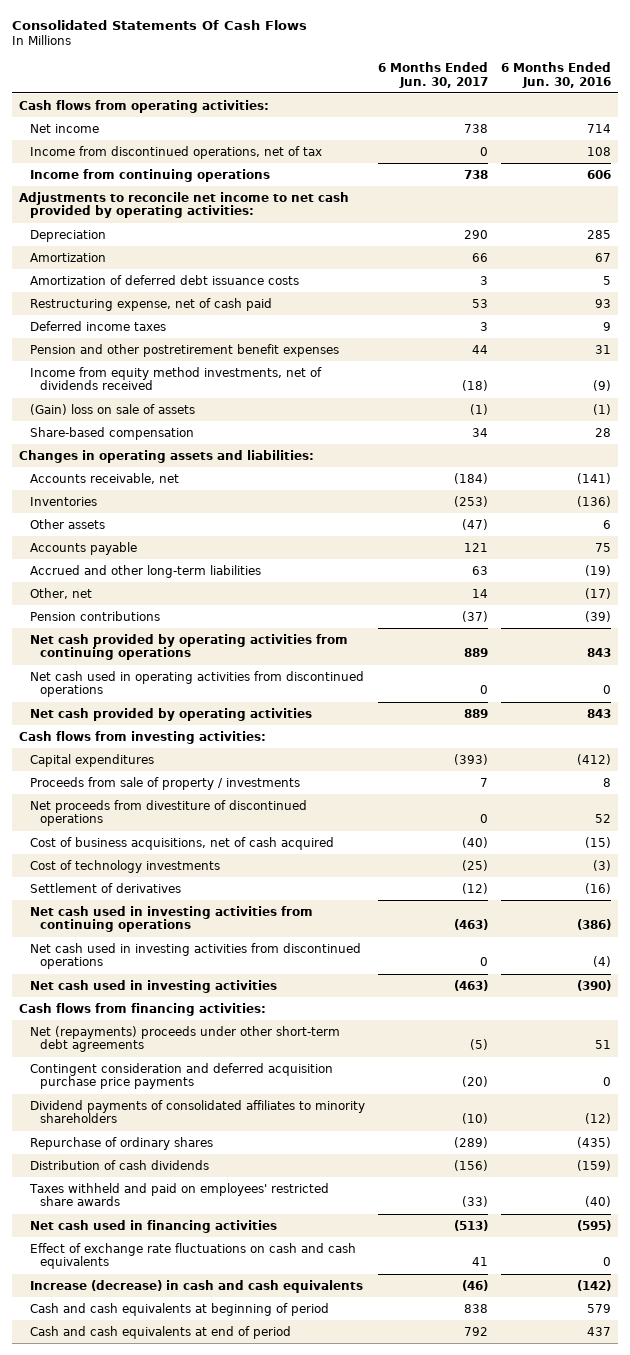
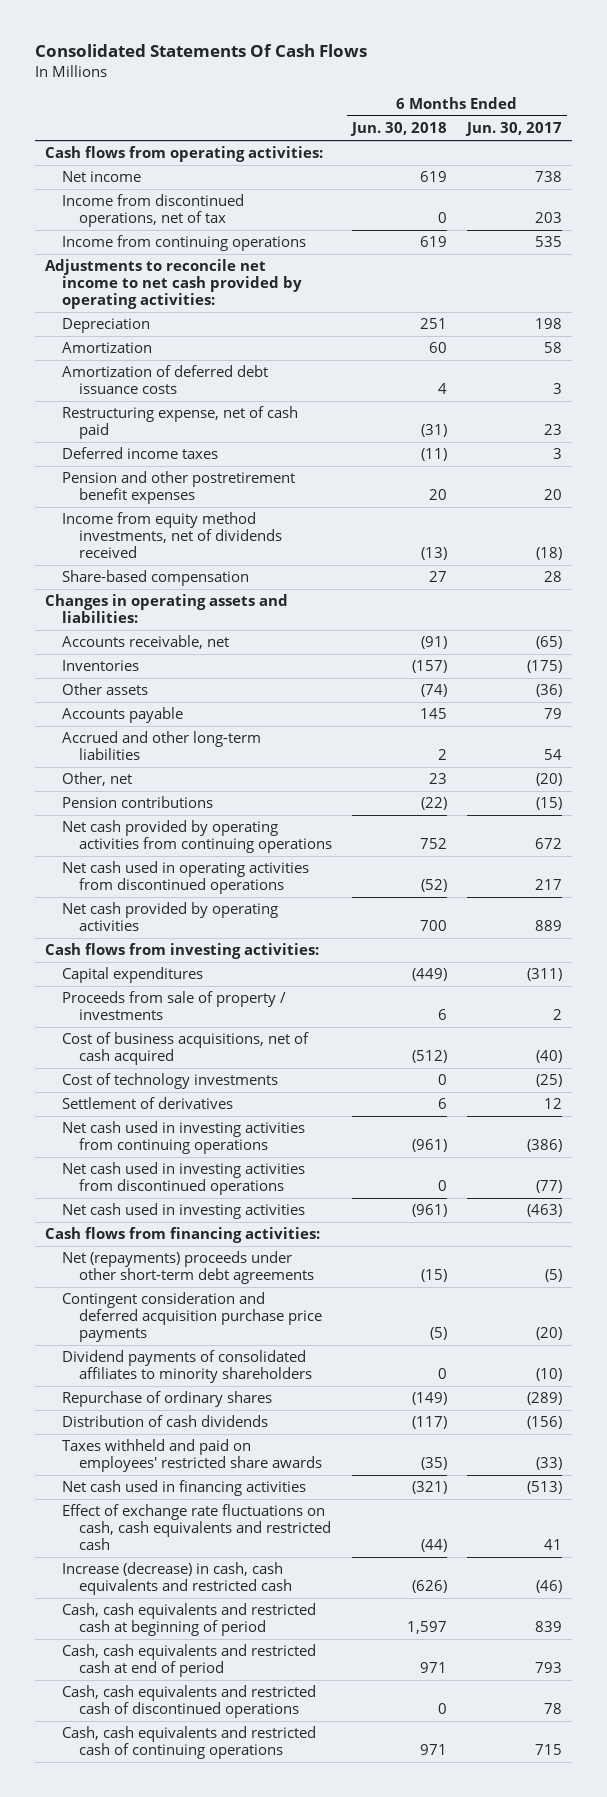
[501,61,612,88] 6 Months Ended Jun. 30, 2016 -> none
none -> [350,122,448,137] Jun. 30, 2018
[479,146,488,156] 0 -> [535,212,563,224] 203
[463,169,488,179] 738 -> [535,236,563,248] 535
[463,229,488,239] 290 -> [535,318,563,330] 198
[471,252,488,262] 66 -> [544,342,563,354] 58
[471,298,488,308] 53 -> [544,424,563,436] 23
[471,344,488,354] 44 -> [544,489,563,501] 20
[29,403,195,415] (Gain) loss on sale of assets -> none
[471,427,488,437] 34 -> [544,571,563,583] 28
[453,472,488,484] (184) -> [536,636,563,650] (65)
[453,495,488,507] (253) -> [527,660,563,674] (175)
[461,518,488,530] (47) -> [536,684,563,698] (36)
[463,542,488,552] 121 -> [544,708,563,720] 79
[471,565,488,575] 63 -> [544,749,563,761] 54
[471,588,488,598] 14 -> [536,773,563,787] (20)
[461,610,488,622] (37) -> [536,797,563,811] (15)
[463,648,488,658] 889 -> [535,838,563,850] 672
[479,685,488,695] 0 -> [535,879,563,891] 217
[29,799,307,827] Net proceeds from divestiture of discontinued operations -> none
[453,753,488,765] (393) -> [527,968,563,982] (311)
[479,777,488,787] 7 -> [553,1009,563,1021] 2
[461,882,488,894] (12) -> [544,1098,563,1110] 12
[453,919,488,931] (463) -> [527,1139,563,1153] (386)
[479,957,488,967] 0 -> [536,1180,563,1194] (77)
[29,1242,356,1270] Effect of exchange rate fluctuations on cash and cash equivalents -> [61,1504,332,1551] Effect of exchange rate fluctuations on cash, cash equivalents and restricted cash
[29,1279,363,1293] Increase (decrease) in cash and cash equivalents -> [61,1562,293,1596] Increase (decrease) in cash, cash equivalents and restricted cash
[29,1302,329,1316] Cash and cash equivalents at beginning of period -> [61,1603,316,1637] Cash, cash equivalents and restricted cash at beginning of period
[463,1303,488,1313] 838 -> [535,1621,563,1633] 839
[29,1325,291,1339] Cash and cash equivalents at end of period -> [61,1644,316,1678] Cash, cash equivalents and restricted cash at end of period
[463,1326,488,1336] 792 -> [535,1662,563,1674] 793
none -> [61,1685,316,1719] Cash, cash equivalents and restricted cash of discontinued operations
none -> [61,1726,316,1760] Cash, cash equivalents and restricted cash of continuing operations

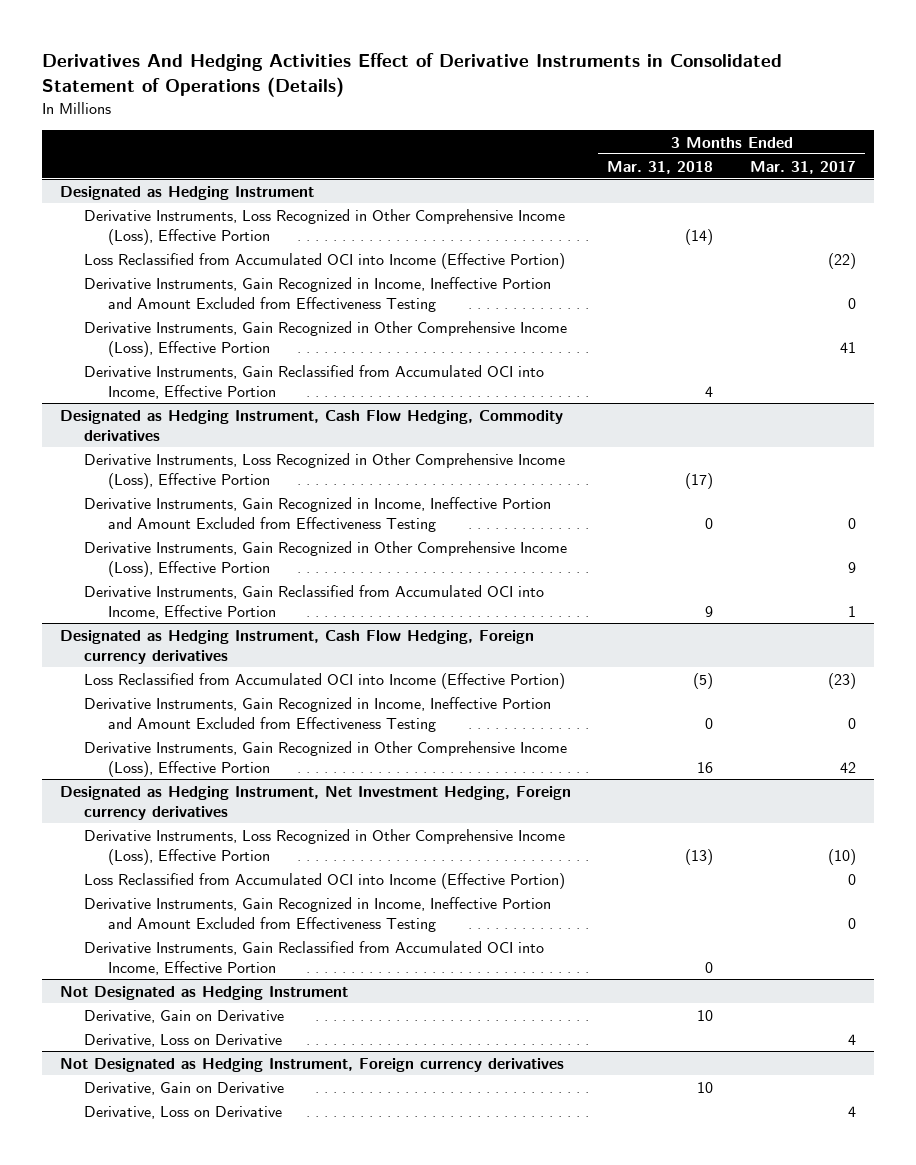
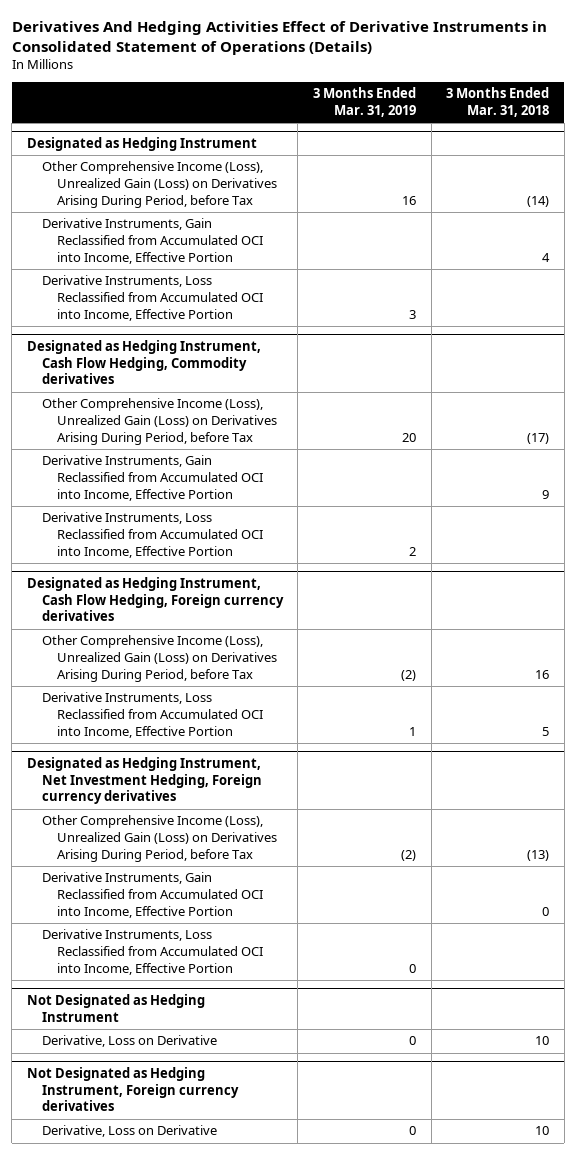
[749,160,856,174] Mar. 31, 2017 -> none
none -> [312,87,416,118] 3 Months Ended Mar. 31, 2019
[83,208,565,245] Derivative Instruments, Loss Recognized in Other Comprehensive Income (Loss), Effective Portion -> none
[83,252,565,269] Loss Reclassified from Accumulated OCI into Income (Effective Portion) -> none
[83,276,551,312] Derivative Instruments, Gain Recognized in Income, Ineffective Portion and Amount Excluded from Effectiveness Testing -> none
[83,320,567,357] Derivative Instruments, Gain Recognized in Other Comprehensive Income (Loss), Effective Portion -> none
none -> [41,161,277,208] Other Comprehensive Income (Loss), Unrealized Gain (Loss) on Derivatives Arising During Period, before Tax
none -> [41,275,263,321] Derivative Instruments, Loss Reclassified from Accumulated OCI into Income, Effective Portion
[83,452,565,489] Derivative Instruments, Loss Recognized in Other Comprehensive Income (Loss), Effective Portion -> none
[83,496,551,532] Derivative Instruments, Gain Recognized in Income, Ineffective Portion and Amount Excluded from Effectiveness Testing -> none
[83,540,567,577] Derivative Instruments, Gain Recognized in Other Comprehensive Income (Loss), Effective Portion -> none
none -> [41,398,277,445] Other Comprehensive Income (Loss), Unrealized Gain (Loss) on Derivatives Arising During Period, before Tax
none -> [41,512,263,558] Derivative Instruments, Loss Reclassified from Accumulated OCI into Income, Effective Portion
[83,696,551,732] Derivative Instruments, Gain Recognized in Income, Ineffective Portion and Amount Excluded from Effectiveness Testing -> none
[83,740,567,777] Derivative Instruments, Gain Recognized in Other Comprehensive Income (Loss), Effective Portion -> none
none -> [41,635,277,682] Other Comprehensive Income (Loss), Unrealized Gain (Loss) on Derivatives Arising During Period, before Tax
[83,672,565,689] Loss Reclassified from Accumulated OCI into Income (Effective Portion) -> [41,692,263,738] Derivative Instruments, Loss Reclassified from Accumulated OCI into Income, Effective Portion
[693,672,714,689] (5) -> [542,726,550,736] 5
[83,828,565,865] Derivative Instruments, Loss Recognized in Other Comprehensive Income (Loss), Effective Portion -> none
[83,872,565,889] Loss Reclassified from Accumulated OCI into Income (Effective Portion) -> none
[83,896,551,932] Derivative Instruments, Gain Recognized in Income, Ineffective Portion and Amount Excluded from Effectiveness Testing -> none
none -> [41,815,277,862] Other Comprehensive Income (Loss), Unrealized Gain (Loss) on Derivatives Arising During Period, before Tax
none -> [41,929,263,975] Derivative Instruments, Loss Reclassified from Accumulated OCI into Income, Effective Portion
[83,1033,282,1047] Derivative, Loss on Derivative -> none
[83,1009,284,1023] Derivative, Gain on Derivative -> [41,1035,217,1048] Derivative, Loss on Derivative
[83,1105,282,1119] Derivative, Loss on Derivative -> none
[83,1081,284,1095] Derivative, Gain on Derivative -> [41,1125,217,1138] Derivative, Loss on Derivative

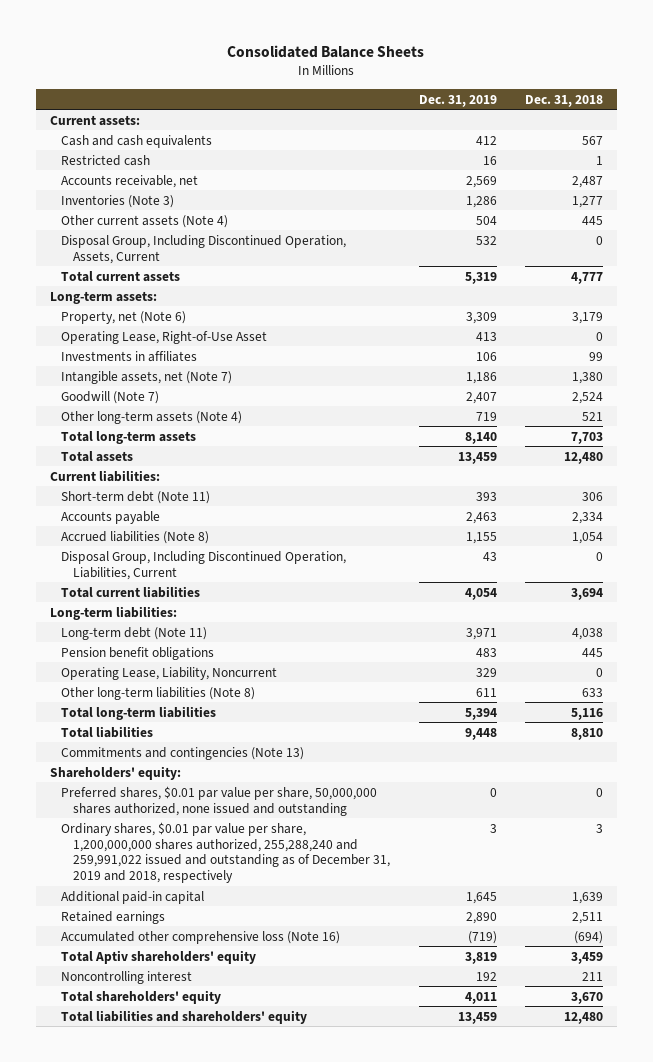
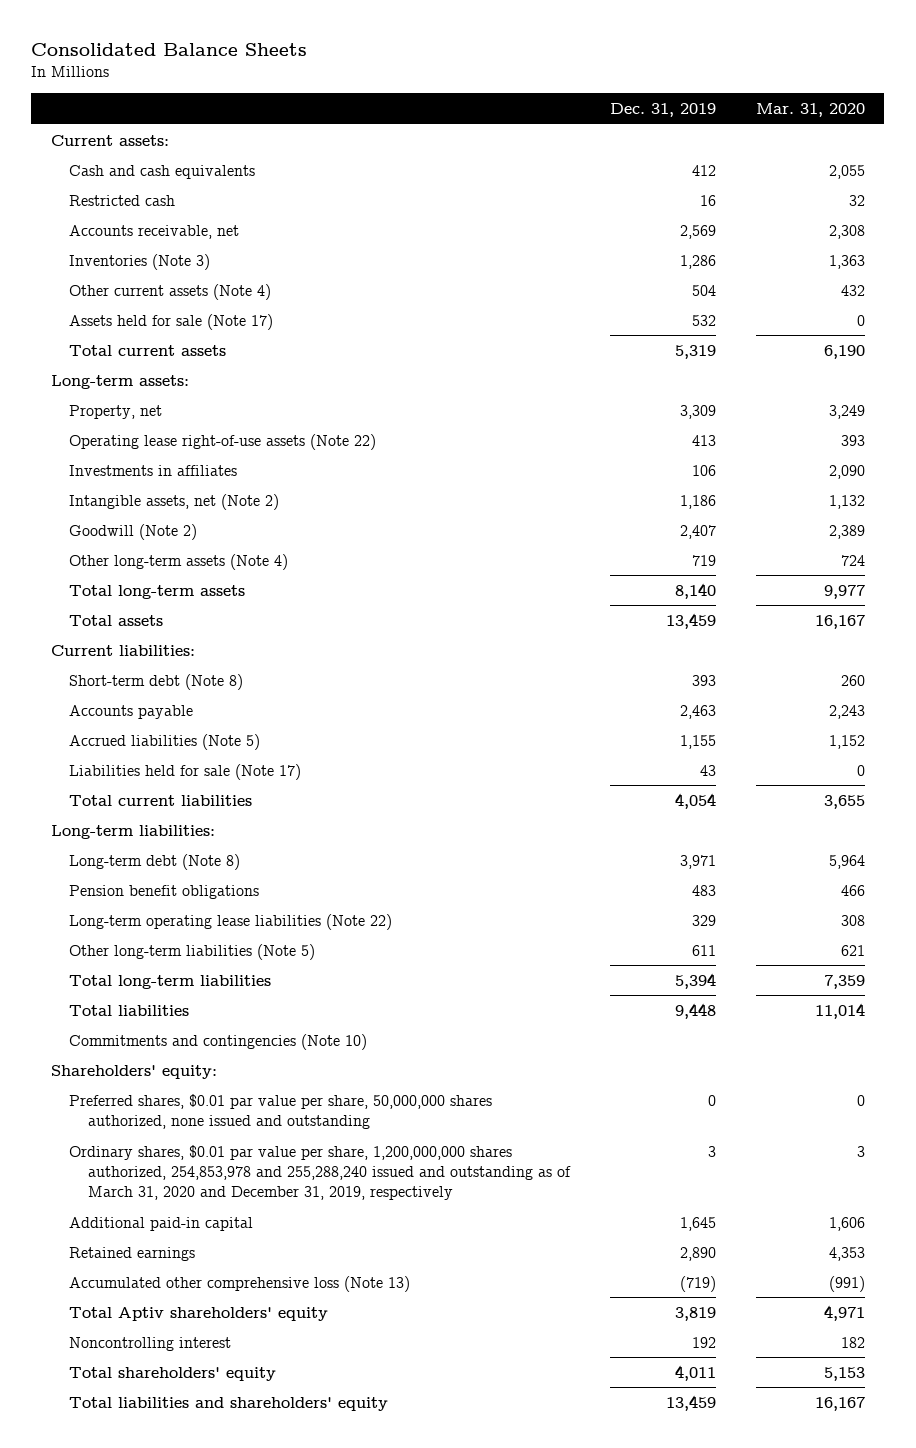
[524,94,603,107] Dec. 31, 2018 -> none
none -> [755,102,865,117] Mar. 31, 2020
[61,234,347,264] Disposal Group, Including Discontinued Operation, Assets, Current -> [69,313,274,330] Assets held for sale (Note 17)
[61,310,187,324] Property, net (Note 6) -> [69,404,163,419] Property, net
[61,330,268,344] Operating Lease, Right-of-Use Asset -> [69,433,377,450] Operating lease right-of-use assets (Note 22)
[61,370,233,384] Intangible assets, net (Note 7) -> [69,493,280,510] Intangible assets, net (Note 2)
[61,390,160,404] Goodwill (Note 7) -> [69,523,198,540] Goodwill (Note 2)
[61,490,211,504] Short-term debt (Note 11) -> [69,673,244,690] Short-term debt (Note 8)
[61,530,210,544] Accrued liabilities (Note 8) -> [69,733,261,750] Accrued liabilities (Note 5)
[61,550,347,580] Disposal Group, Including Discontinued Operation, Liabilities, Current -> [69,763,302,780] Liabilities held for sale (Note 17)
[61,626,208,640] Long-term debt (Note 11) -> [69,853,241,870] Long-term debt (Note 8)
[61,666,278,680] Operating Lease, Liability, Noncurrent -> [69,913,393,930] Long-term operating lease liabilities (Note 22)
[61,686,256,700] Other long-term liabilities (Note 8) -> [69,943,316,960] Other long-term liabilities (Note 5)
[61,746,305,760] Commitments and contingencies (Note 13) -> [69,1033,368,1050] Commitments and contingencies (Note 10)
[61,821,391,884] Ordinary shares, $0.01 par value per share, 1,200,000,000 shares authorized, 255,288,240 and 259,991,022 issued and outstanding as of December 31, 2019 and 2018, respectively -> [69,1144,571,1200] Ordinary shares, $0.01 par value per share, 1,200,000,000 shares authorized, 254,853,978 and 255,288,240 issued and outstanding as of March 31, 2020 and December 31, 2019, respectively
[61,930,341,944] Accumulated other comprehensive loss (Note 16) -> [69,1275,411,1292] Accumulated other comprehensive loss (Note 13)

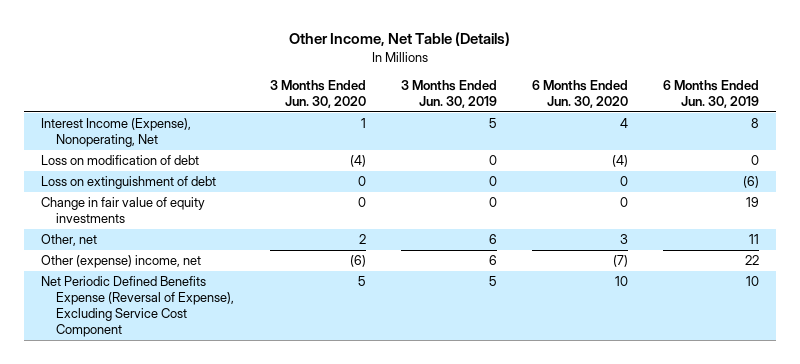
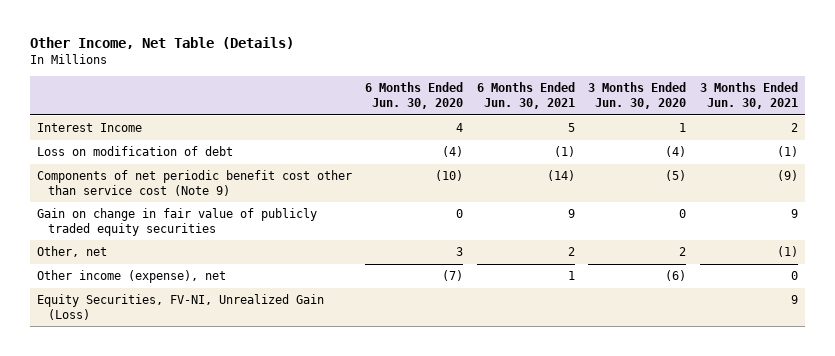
[400,80,497,109] 3 Months Ended Jun. 30, 2019 -> none
[662,80,759,109] 6 Months Ended Jun. 30, 2019 -> none
none -> [476,82,575,110] 6 Months Ended Jun. 30, 2021
none -> [700,82,799,110] 3 Months Ended Jun. 30, 2021
[41,118,192,148] Interest Income (Expense), Nonoperating, Net -> [36,123,142,133] Interest Income
[41,176,217,190] Loss on extinguishment of debt -> none
none -> [36,170,352,196] Components of net periodic benefit cost other than service cost (Note 9)
[41,197,206,224] Change in fair value of equity investments -> [36,208,317,236] Gain on change in fair value of publicly traded equity securities
[41,276,235,337] Net Periodic Defined Benefits Expense (Reversal of Expense), Excluding Service Cost Component -> none
[41,255,202,269] Other (expense) income, net -> [36,270,226,284] Other income (expense), net
none -> [36,294,324,320] Equity Securities, FV-NI, Unrealized Gain (Loss)

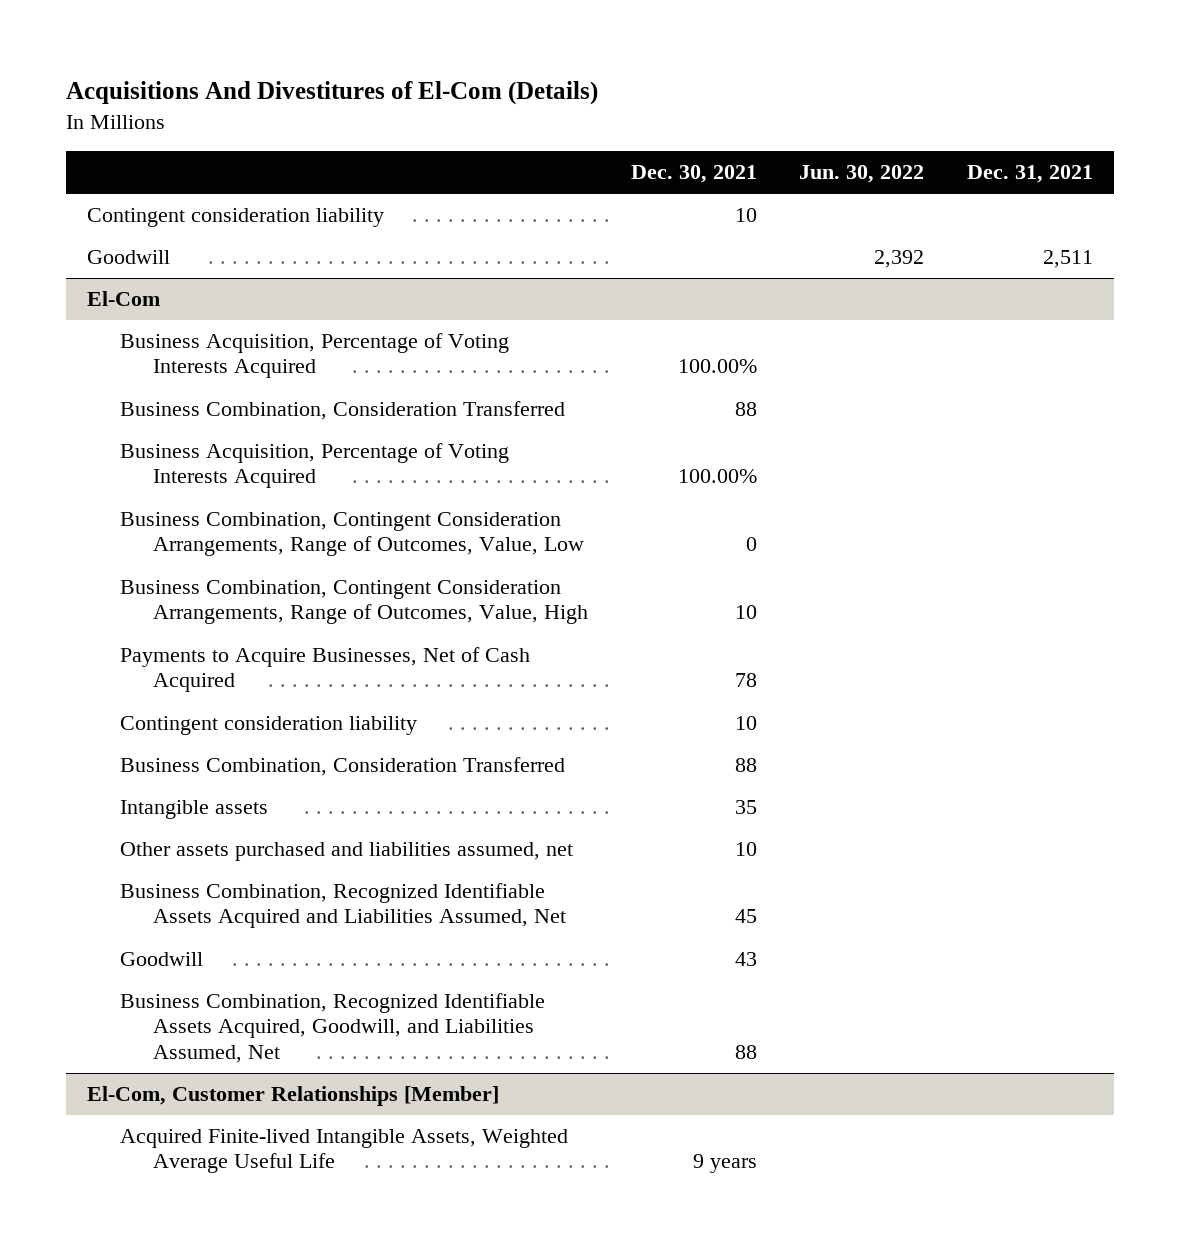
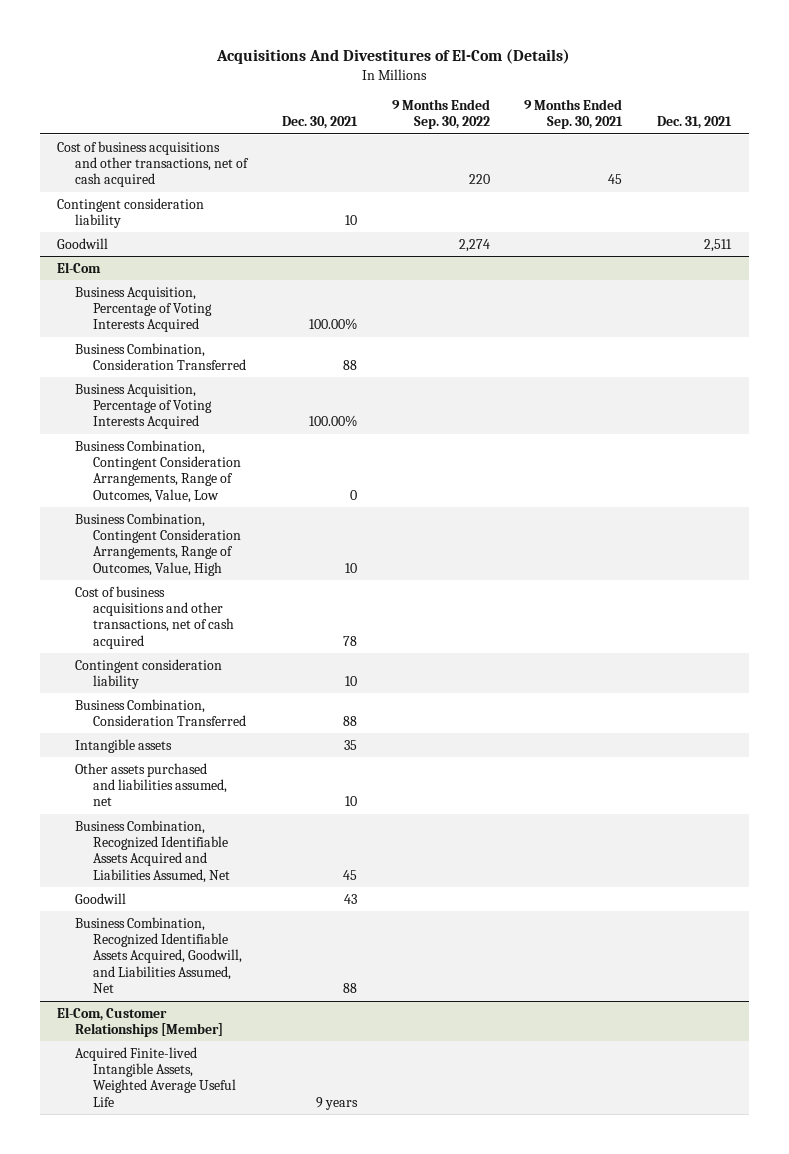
[799,165,925,184] Jun. 30, 2022 -> none
none -> [391,99,490,130] 9 Months Ended Sep. 30, 2022
none -> [524,99,624,130] 9 Months Ended Sep. 30, 2021
none -> [57,140,250,188] Cost of business acquisitions and other transactions, net of cash acquired
[120,647,531,693] Payments to Acquire Businesses, Net of Cash Acquired -> [75,585,235,649] Cost of business acquisitions and other transactions, net of cash acquired

